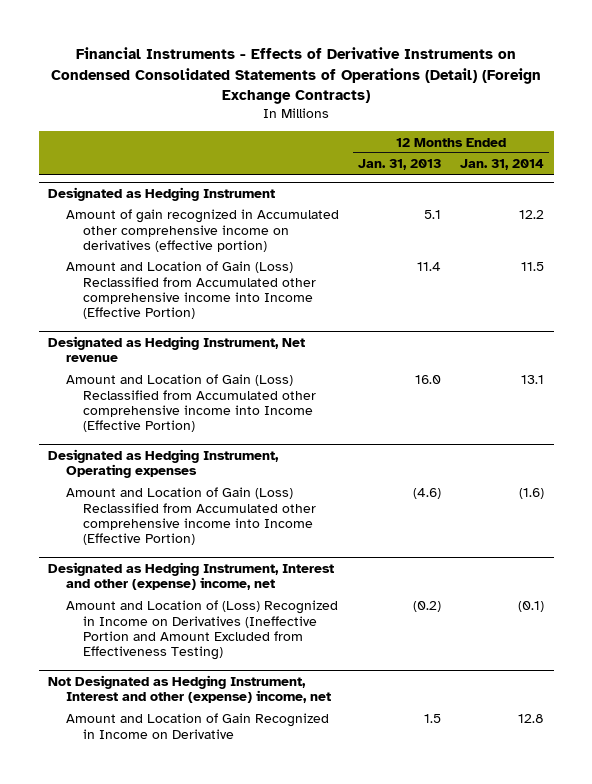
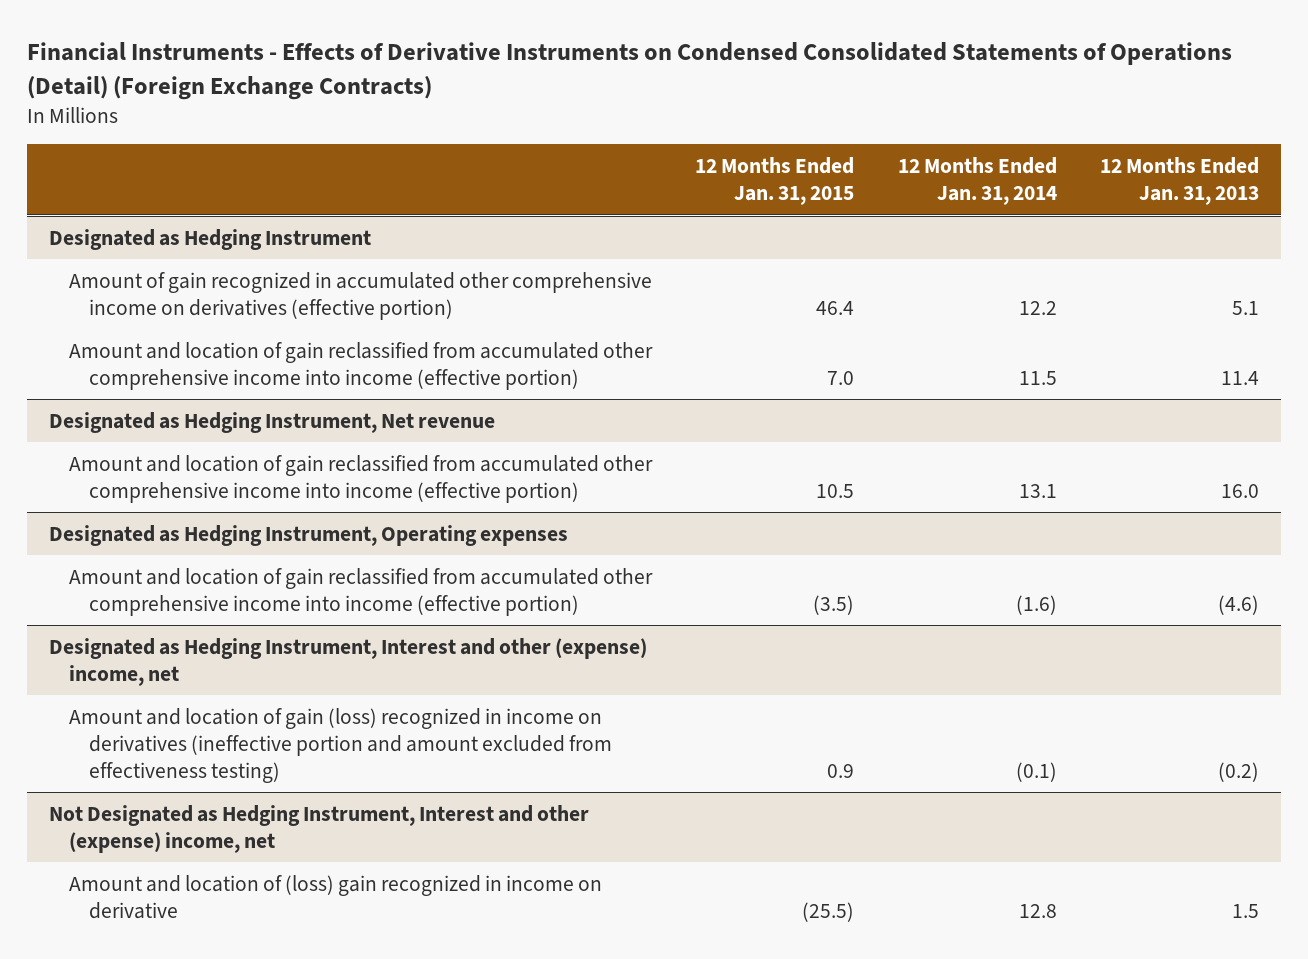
none -> [695,156,855,205] 12 Months Ended Jan. 31, 2015
[65,209,339,252] Amount of gain recognized in Accumulated other comprehensive income on derivatives (effective portion) -> [68,271,652,320] Amount of gain recognized in accumulated other comprehensive income on derivatives (effective portion)
[65,261,317,320] Amount and Location of Gain (Loss) Reclassified from Accumulated other comprehensive income into Income (Effective Portion) -> [68,341,653,390] Amount and location of gain reclassified from accumulated other comprehensive income into income (effective portion)
[65,374,317,433] Amount and Location of Gain (Loss) Reclassified from Accumulated other comprehensive income into Income (Effective Portion) -> [68,454,653,503] Amount and location of gain reclassified from accumulated other comprehensive income into income (effective portion)
[65,487,317,546] Amount and Location of Gain (Loss) Reclassified from Accumulated other comprehensive income into Income (Effective Portion) -> [68,567,653,616] Amount and location of gain reclassified from accumulated other comprehensive income into income (effective portion)
[65,600,338,661] Amount and Location of (Loss) Recognized in Income on Derivatives (Ineffective Portion and Amount Excluded from Effectiveness Testing) -> [68,707,612,783] Amount and location of gain (loss) recognized in income on derivatives (ineffective portion and amount excluded from effectiveness testing)
[65,713,329,739] Amount and Location of Gain Recognized in Income on Derivative -> [68,874,602,919] Amount and location of (loss) gain recognized in income on derivative

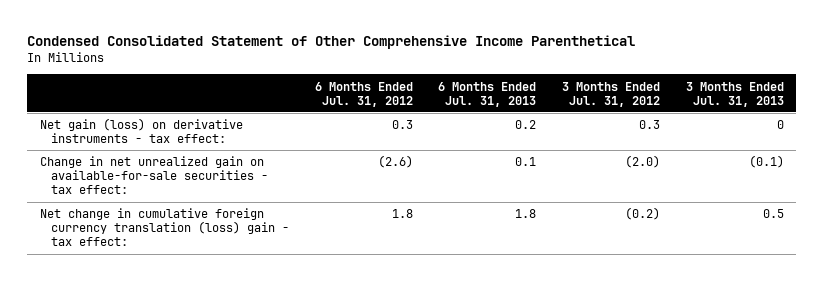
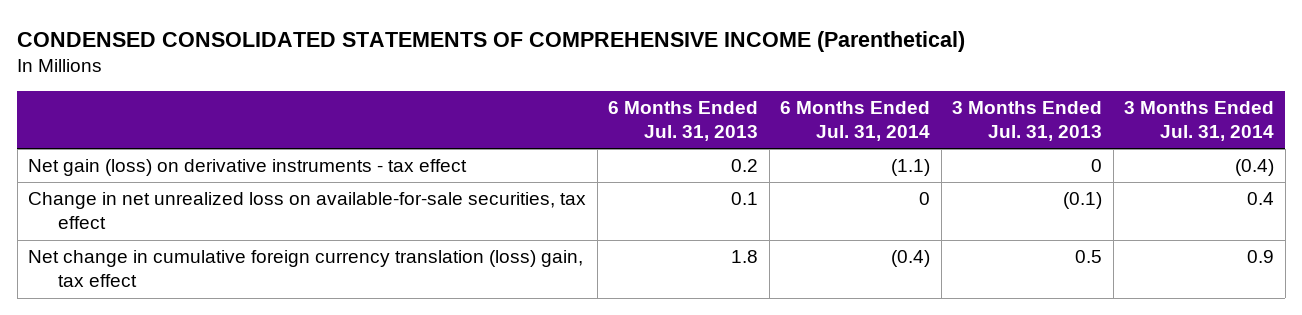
[26,34,635,49] Condensed Consolidated Statement of Other Comprehensive Income Parenthetical -> [17,30,966,52] CONDENSED CONSOLIDATED STATEMENTS OF COMPREHENSIVE INCOME (Parenthetical)
[314,81,413,107] 6 Months Ended Jul. 31, 2012 -> none
[561,81,660,107] 3 Months Ended Jul. 31, 2012 -> none
none -> [780,100,931,142] 6 Months Ended Jul. 31, 2014
none -> [1124,100,1275,142] 3 Months Ended Jul. 31, 2014
[39,118,243,144] Net gain (loss) on derivative instruments - tax effect: -> [28,159,468,177] Net gain (loss) on derivative instruments - tax effect
[39,156,269,195] Change in net unrealized gain on available-for-sale securities - tax effect: -> [28,192,587,230] Change in net unrealized loss on available-for-sale securities, tax effect
[39,208,290,247] Net change in cumulative foreign currency translation (loss) gain - tax effect: -> [28,250,584,288] Net change in cumulative foreign currency translation (loss) gain, tax effect

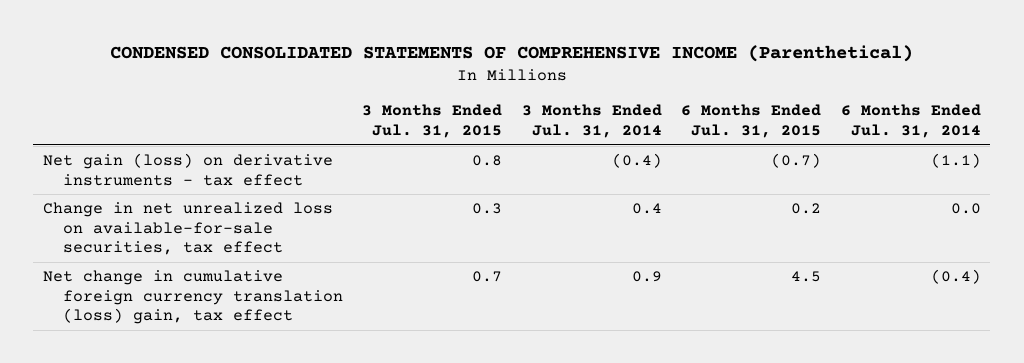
[608,100,759,142] 6 Months Ended Jul. 31, 2013 -> none
[952,100,1103,142] 3 Months Ended Jul. 31, 2013 -> none
none -> [362,104,503,139] 3 Months Ended Jul. 31, 2015
none -> [681,104,822,139] 6 Months Ended Jul. 31, 2015
[919,192,931,206] 0 -> [950,202,981,214] 0.0

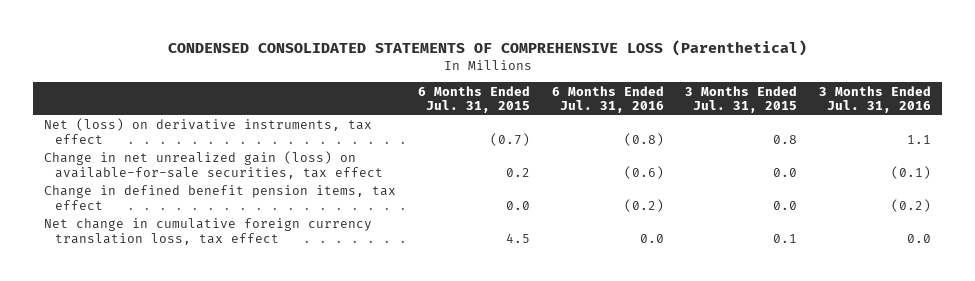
[109,45,913,63] CONDENSED CONSOLIDATED STATEMENTS OF COMPREHENSIVE INCOME (Parenthetical) -> [167,39,807,56] CONDENSED CONSOLIDATED STATEMENTS OF COMPREHENSIVE LOSS (Parenthetical)
[521,104,662,139] 3 Months Ended Jul. 31, 2014 -> none
[840,104,981,139] 6 Months Ended Jul. 31, 2014 -> none
none -> [551,85,664,114] 6 Months Ended Jul. 31, 2016
none -> [819,85,932,114] 3 Months Ended Jul. 31, 2016
[42,152,333,186] Net gain (loss) on derivative instruments - tax effect -> [44,118,373,145] Net (loss) on derivative instruments, tax effect
[42,201,333,256] Change in net unrealized loss on available-for-sale securities, tax effect -> [44,151,384,180] Change in net unrealized gain (loss) on available-for-sale securities, tax effect
[472,202,503,214] 0.3 -> [773,168,798,178] 0.0
none -> [44,185,397,211] Change in defined benefit pension items, tax effect
[42,269,343,325] Net change in cumulative foreign currency translation (loss) gain, tax effect -> [44,218,373,246] Net change in cumulative foreign currency translation loss, tax effect
[472,270,503,282] 0.7 -> [773,234,798,244] 0.1

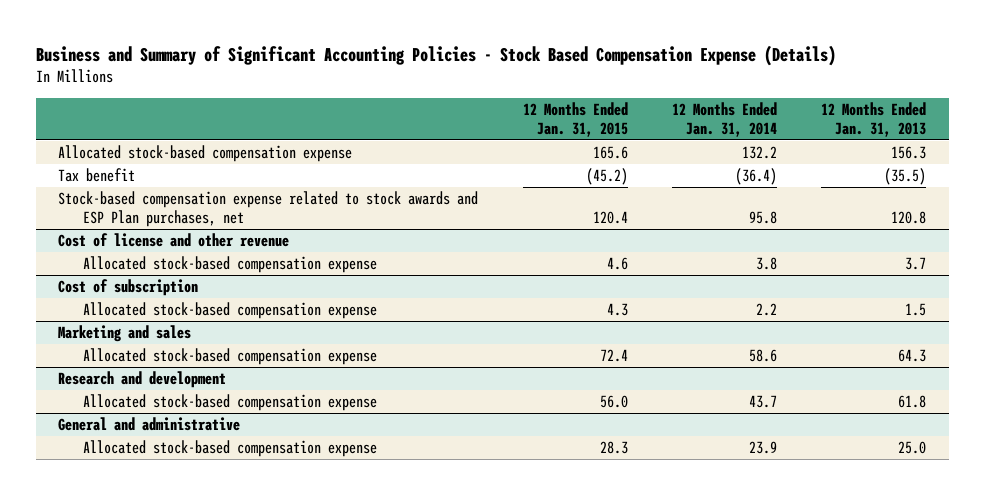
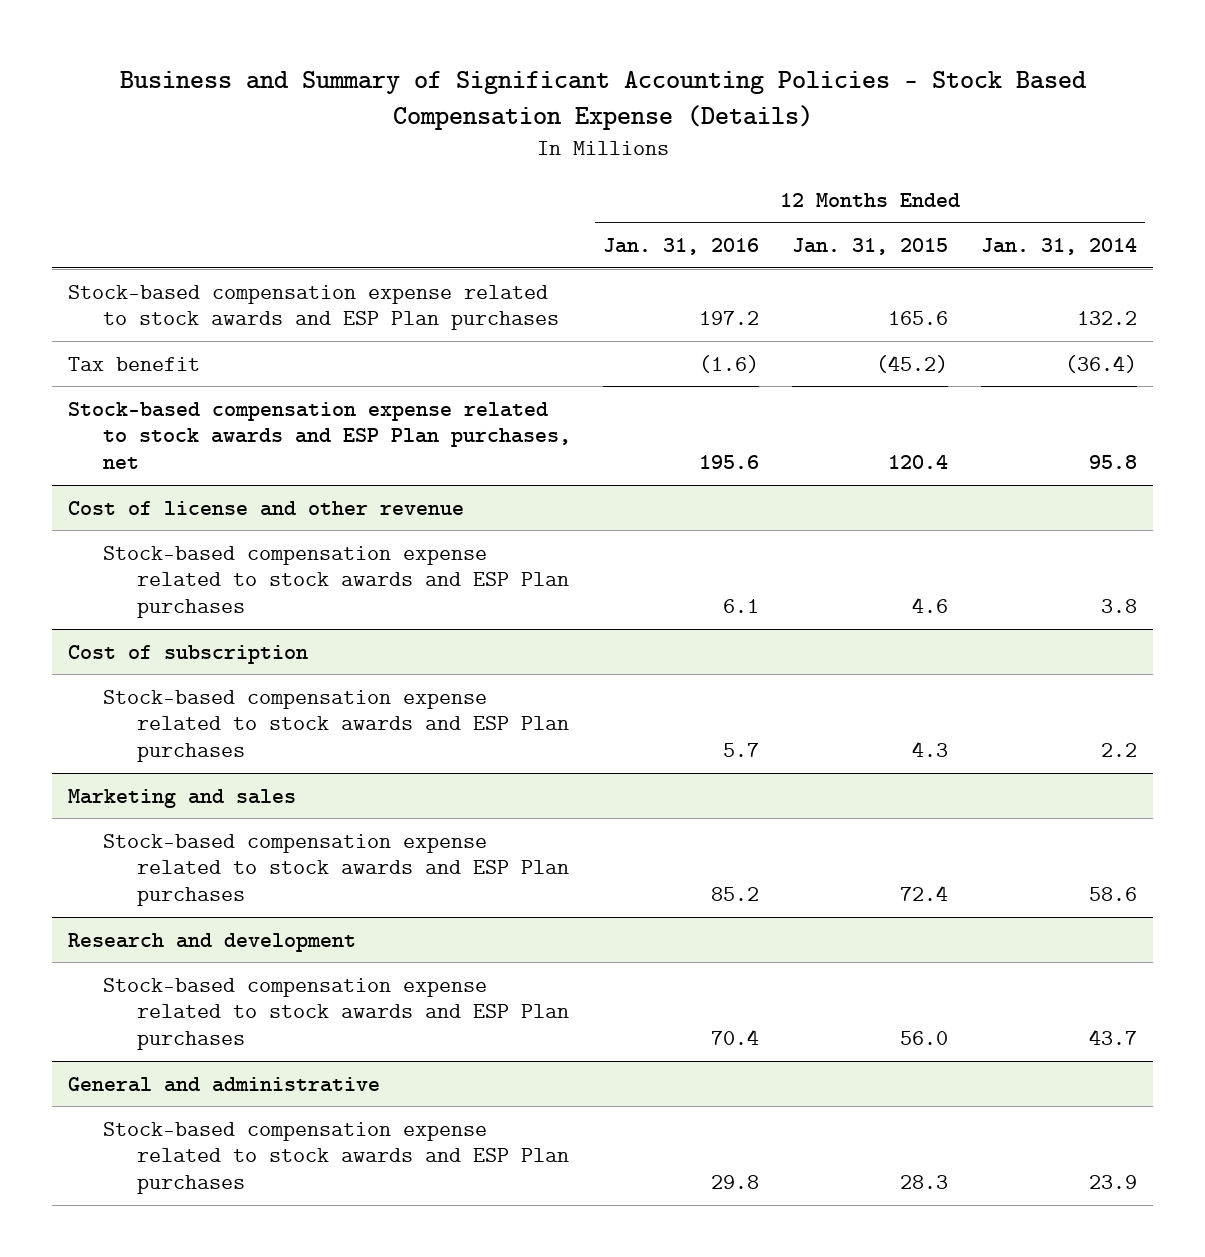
[821,102,927,137] 12 Months Ended Jan. 31, 2013 -> none
none -> [603,238,760,256] Jan. 31, 2016
[58,145,353,163] Allocated stock-based compensation expense -> [68,284,559,331] Stock-based compensation expense related to stock awards and ESP Plan purchases
[83,256,378,274] Allocated stock-based compensation expense -> [102,545,570,619] Stock-based compensation expense related to stock awards and ESP Plan purchases
[83,302,378,320] Allocated stock-based compensation expense -> [102,689,570,763] Stock-based compensation expense related to stock awards and ESP Plan purchases
[83,348,378,366] Allocated stock-based compensation expense -> [102,833,570,907] Stock-based compensation expense related to stock awards and ESP Plan purchases
[83,394,378,412] Allocated stock-based compensation expense -> [102,977,570,1051] Stock-based compensation expense related to stock awards and ESP Plan purchases
[83,440,378,458] Allocated stock-based compensation expense -> [102,1121,570,1195] Stock-based compensation expense related to stock awards and ESP Plan purchases

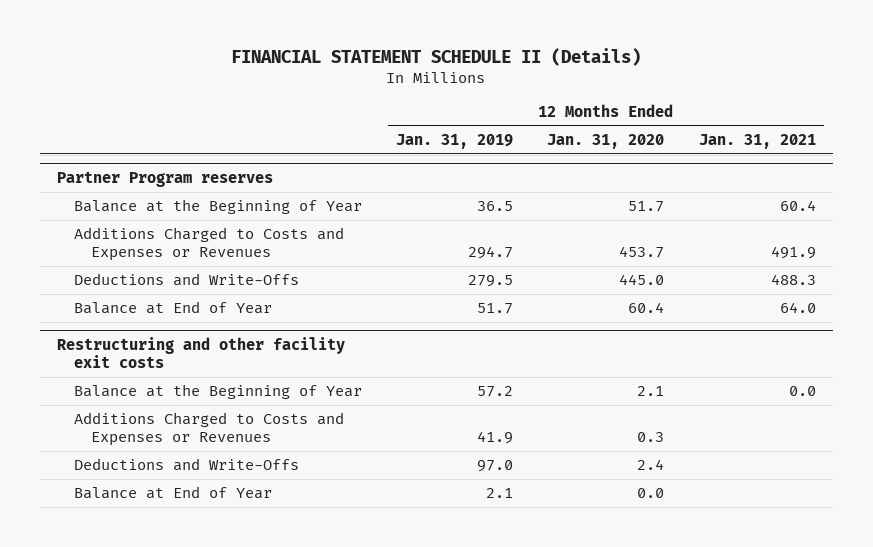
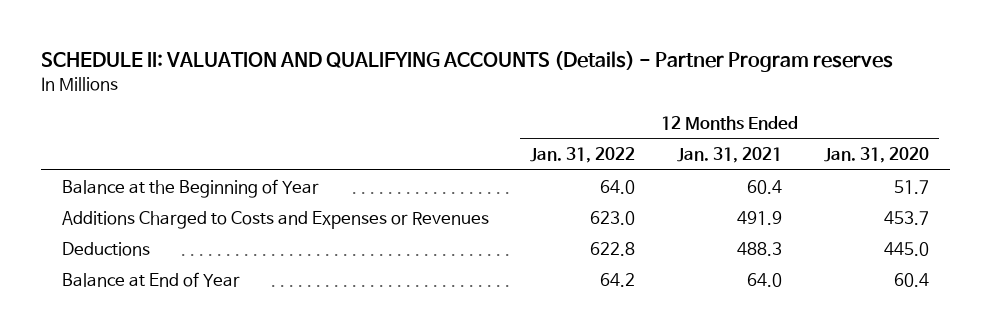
[231,48,642,67] FINANCIAL STATEMENT SCHEDULE II (Details) -> [40,51,893,73] SCHEDULE II: VALUATION AND QUALIFYING ACCOUNTS (Details) - Partner Program reserves
[396,134,514,150] Jan. 31, 2019 -> none
none -> [530,147,636,164] Jan. 31, 2022
[57,171,274,188] Partner Program reserves -> none
[73,273,299,287] Deductions and Write-Offs -> [61,241,150,256] Deductions
[57,337,346,369] Restructuring and other facility exit costs -> none
[73,384,362,400] Balance at the Beginning of Year -> none
[73,412,344,447] Additions Charged to Costs and Expenses or Revenues -> none
[73,458,299,472] Deductions and Write-Offs -> none
[73,486,272,500] Balance at End of Year -> none

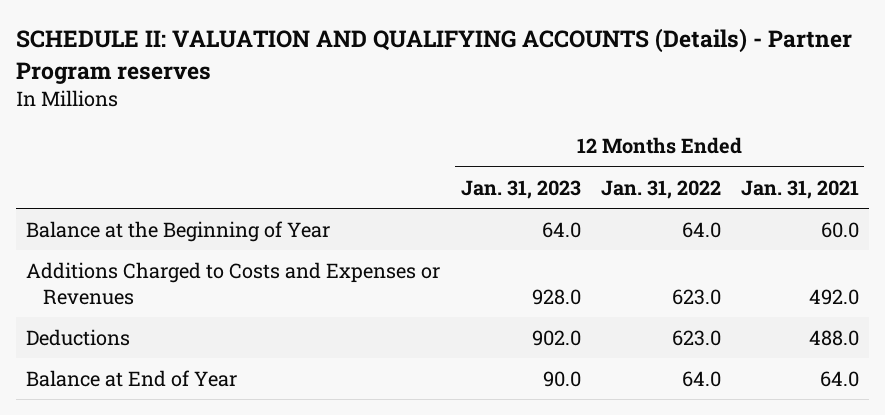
[823,147,929,164] Jan. 31, 2020 -> none
none -> [460,179,581,199] Jan. 31, 2023
[747,179,783,194] 60.4 -> [820,221,859,238] 60.0
[737,210,783,225] 491.9 -> [808,288,859,305] 492.0
[590,241,636,256] 622.8 -> [671,329,721,346] 623.0
[737,241,783,256] 488.3 -> [808,329,859,346] 488.0
[600,272,636,287] 64.2 -> [681,370,721,387] 64.0

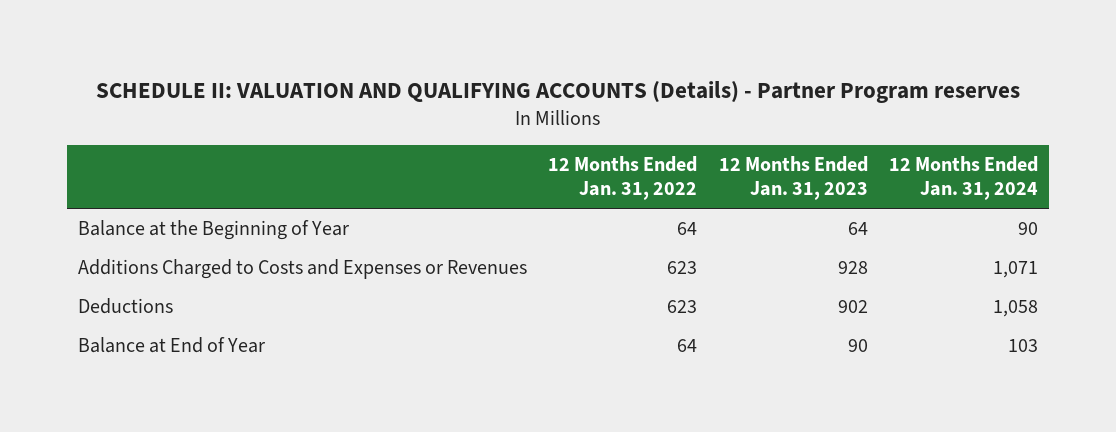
[740,179,859,199] Jan. 31, 2021 -> none
none -> [889,155,1039,201] 12 Months Ended Jan. 31, 2024
[541,221,581,238] 64.0 -> [847,222,868,236] 64
[681,221,721,238] 64.0 -> [677,222,698,236] 64
[531,288,581,305] 928.0 -> [837,261,868,275] 928
[671,288,721,305] 623.0 -> [667,261,698,275] 623
[531,329,581,346] 902.0 -> [837,300,868,314] 902
[671,329,721,346] 623.0 -> [667,300,698,314] 623
[542,370,581,387] 90.0 -> [847,339,868,353] 90
[681,370,721,387] 64.0 -> [677,339,698,353] 64

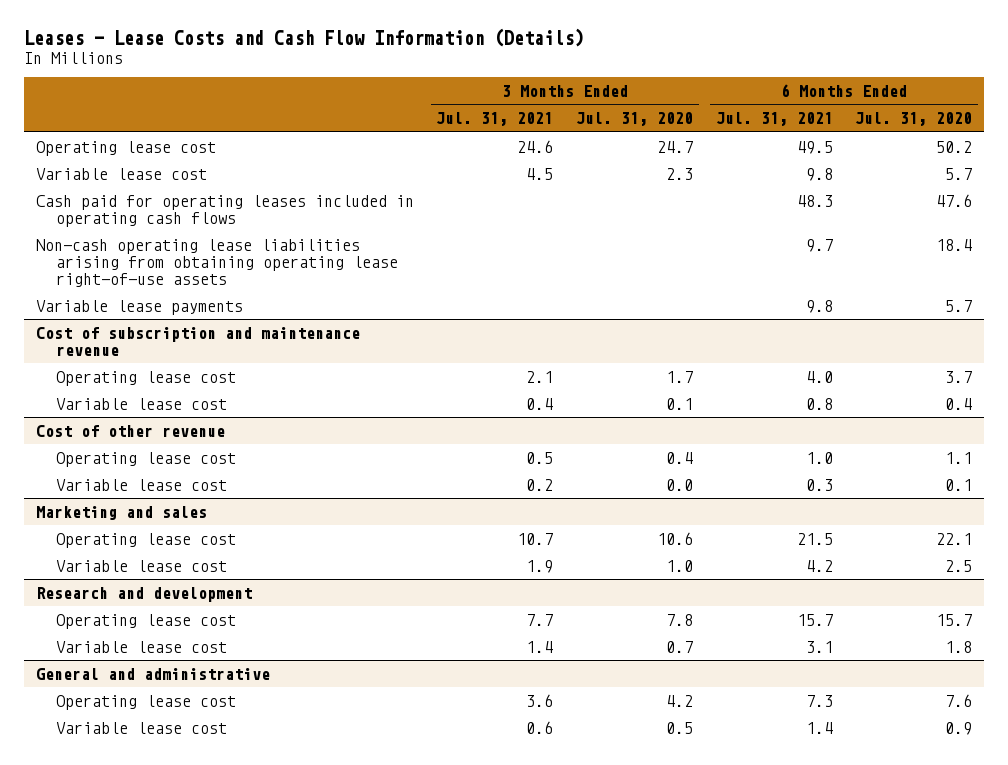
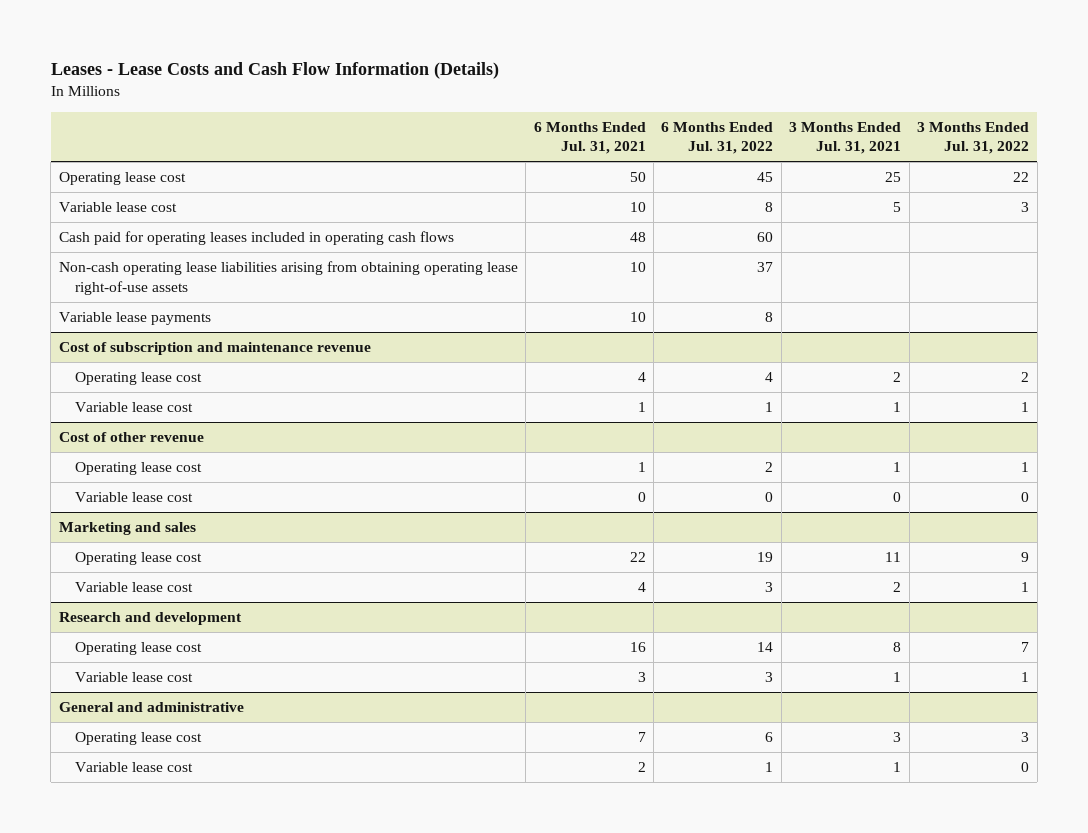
[575,112,693,127] Jul. 31, 2020 -> none
[855,112,973,127] Jul. 31, 2020 -> none
none -> [661,121,774,155] 6 Months Ended Jul. 31, 2022
none -> [917,121,1030,155] 3 Months Ended Jul. 31, 2022
[517,139,554,153] 24.6 -> [885,172,902,183] 25
[796,140,833,154] 49.5 -> [629,172,646,183] 50
[526,167,554,180] 4.5 -> [893,202,902,213] 5
[805,167,833,181] 9.8 -> [629,202,646,213] 10
[796,194,833,207] 48.3 -> [629,232,646,243] 48
[805,238,833,252] 9.7 -> [629,262,646,273] 10
[805,299,833,313] 9.8 -> [629,312,646,323] 10
[526,370,554,383] 2.1 -> [893,372,902,383] 2
[805,370,833,383] 4.0 -> [637,372,646,383] 4
[526,397,554,410] 0.4 -> [893,402,902,413] 1
[805,397,833,410] 0.8 -> [637,402,646,413] 1
[526,451,554,464] 0.5 -> [893,462,902,473] 1
[805,451,833,464] 1.0 -> [637,462,646,473] 1
[526,478,554,491] 0.2 -> [893,492,902,503] 0
[805,478,833,491] 0.3 -> [637,492,646,503] 0
[517,532,554,545] 10.7 -> [885,552,902,563] 11
[796,532,833,545] 21.5 -> [629,552,646,563] 22
[526,559,554,573] 1.9 -> [893,582,902,593] 2
[805,559,833,572] 4.2 -> [637,582,646,593] 4
[526,613,554,626] 7.7 -> [893,642,902,653] 8
[796,613,833,626] 15.7 -> [629,642,646,653] 16
[526,640,554,653] 1.4 -> [893,672,902,683] 1
[805,640,833,653] 3.1 -> [637,672,646,683] 3
[526,693,554,707] 3.6 -> [893,732,902,743] 3
[805,694,833,707] 7.3 -> [637,732,646,743] 7
[526,720,554,734] 0.6 -> [893,762,902,773] 1
[805,721,833,734] 1.4 -> [637,762,646,773] 2

